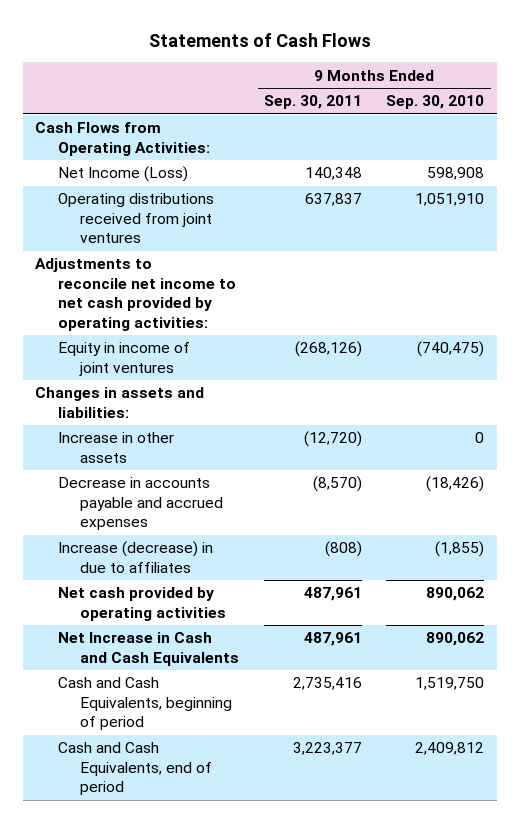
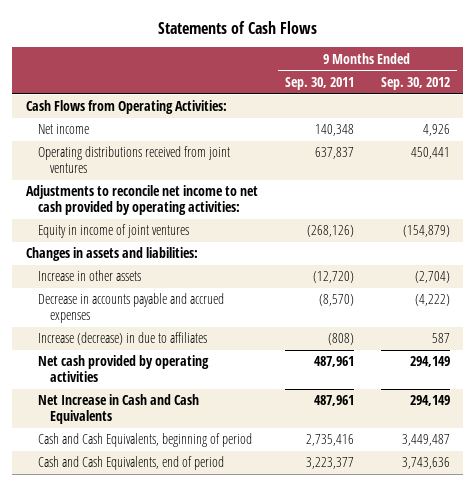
[386,95,485,110] Sep. 30, 2010 -> none
none -> [380,76,450,90] Sep. 30, 2012
[57,166,188,183] Net Income (Loss) -> [37,124,89,135] Net income

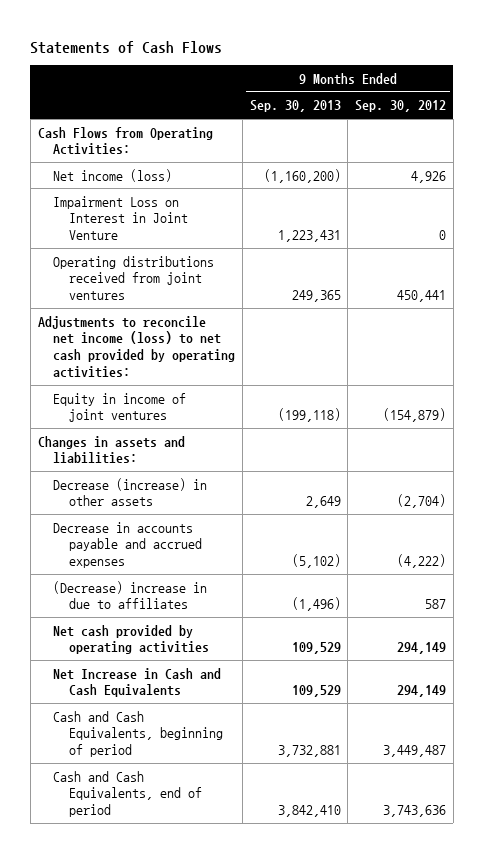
[284,76,354,90] Sep. 30, 2011 -> none
none -> [249,100,341,113] Sep. 30, 2013
[37,124,89,135] Net income -> [53,168,173,182] Net income (loss)
none -> [53,195,188,241] Impairment Loss on Interest in Joint Venture
[25,185,258,216] Adjustments to reconcile net income to net cash provided by operating activities: -> [37,315,236,379] Adjustments to reconcile net income (loss) to net cash provided by operating activities:
[37,270,141,282] Increase in other assets -> [53,477,208,507] Decrease (increase) in other assets
[37,332,207,346] Increase (decrease) in due to affiliates -> [53,580,208,610] (Decrease) increase in due to affiliates

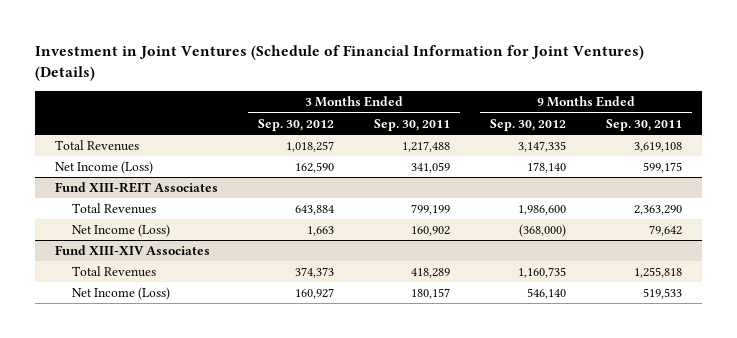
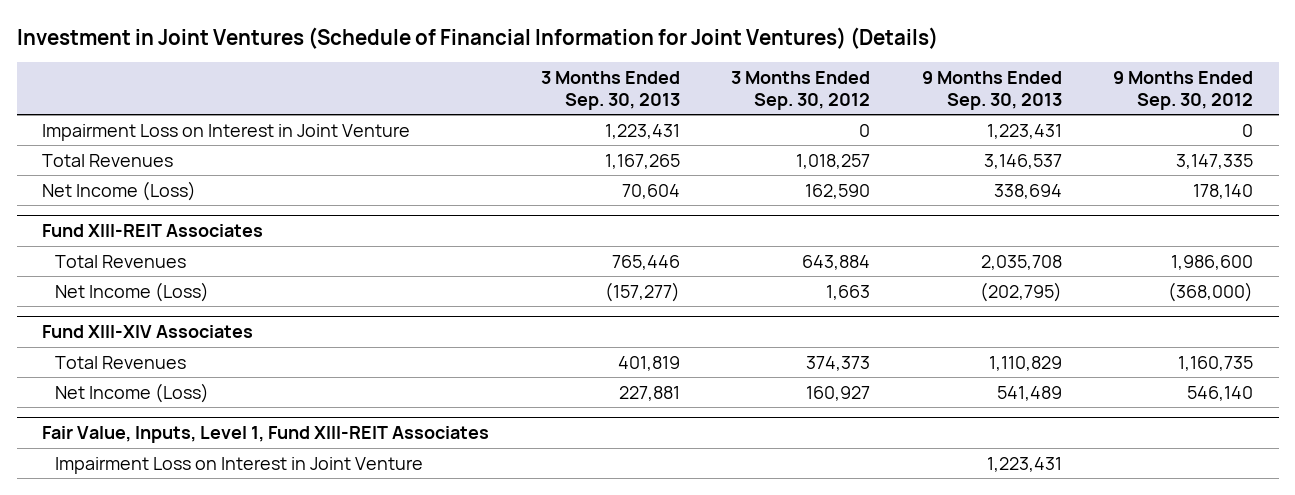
[374,118,451,131] Sep. 30, 2011 -> none
[606,118,683,131] Sep. 30, 2011 -> none
none -> [540,70,680,110] 3 Months Ended Sep. 30, 2013
none -> [921,70,1062,110] 9 Months Ended Sep. 30, 2013
none -> [42,123,411,141] Impairment Loss on Interest in Joint Venture
none -> [42,426,490,444] Fair Value, Inputs, Level 1, Fund XIII-REIT Associates
none -> [54,456,423,474] Impairment Loss on Interest in Joint Venture

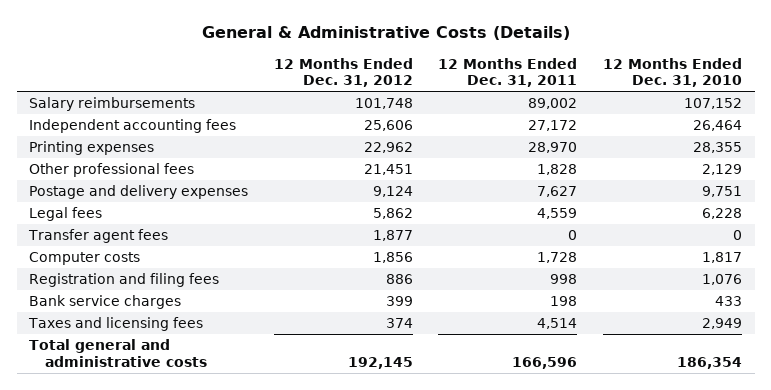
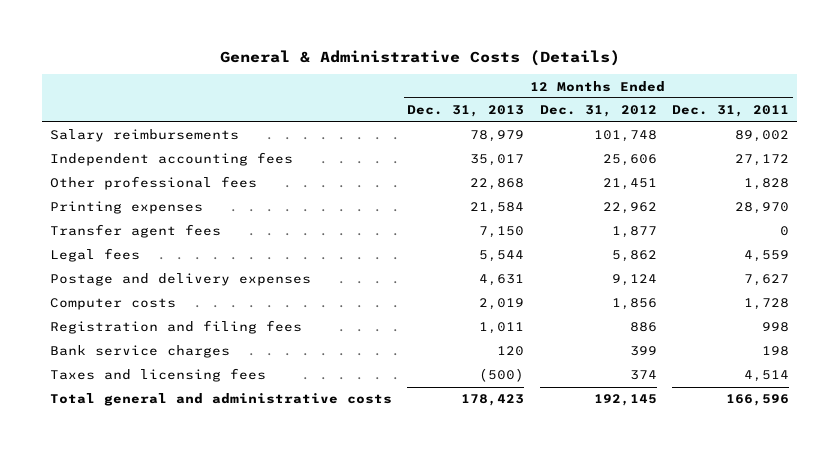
[602,57,742,88] 12 Months Ended Dec. 31, 2010 -> none
none -> [407,105,525,118] Dec. 31, 2013
[29,141,155,156] Printing expenses -> [50,201,204,215] Printing expenses
[29,207,103,222] Legal fees -> [50,248,141,263] Legal fees
[29,185,249,200] Postage and delivery expenses -> [50,273,312,287] Postage and delivery expenses

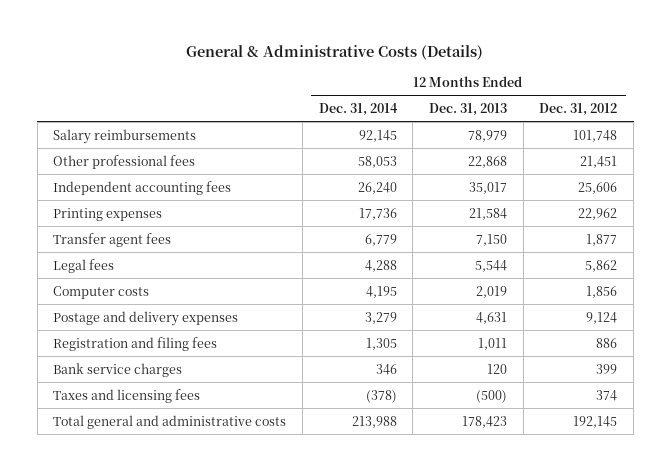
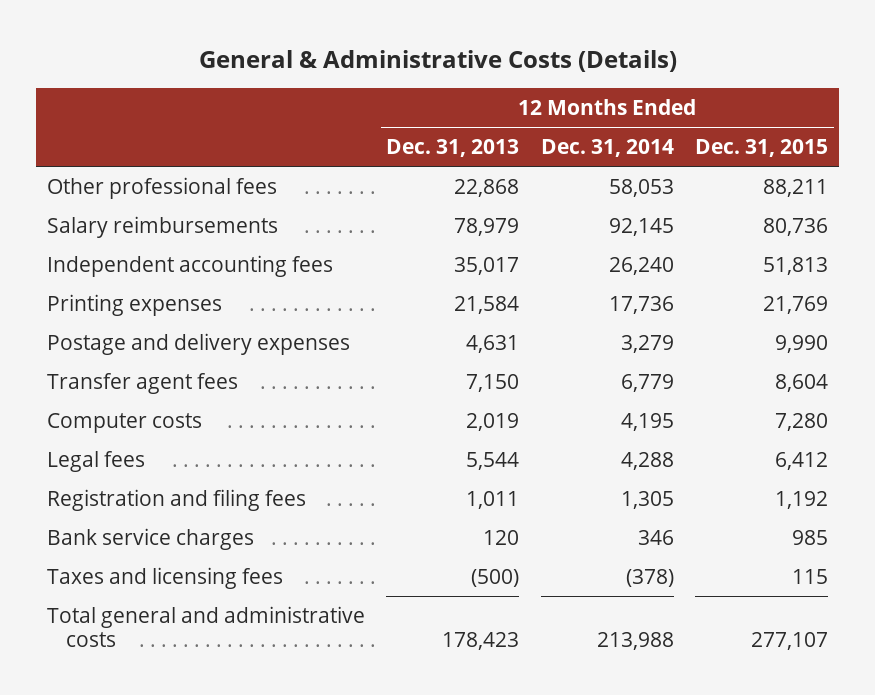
[539,102,618,116] Dec. 31, 2012 -> none
none -> [695,138,829,157] Dec. 31, 2015
[53,128,197,144] Salary reimbursements -> [47,215,279,238] Salary reimbursements
[53,310,239,326] Postage and delivery expenses -> [47,332,351,355] Postage and delivery expenses
[53,258,115,273] Legal fees -> [47,450,146,472] Legal fees

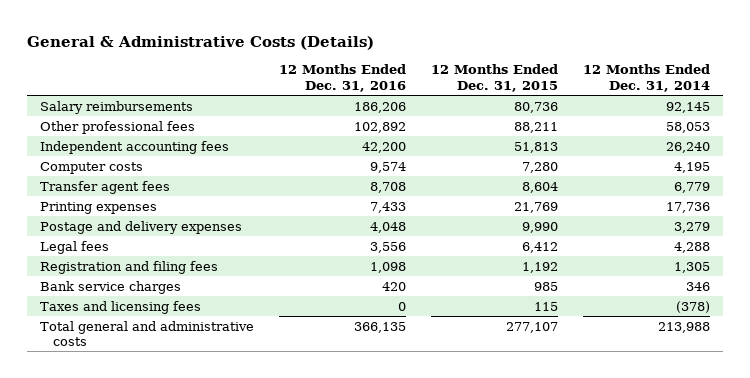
[386,138,520,157] Dec. 31, 2013 -> none
none -> [278,64,406,92] 12 Months Ended Dec. 31, 2016
[47,176,278,199] Other professional fees -> [39,120,195,134] Other professional fees
[47,412,203,433] Computer costs -> [39,161,143,174] Computer costs
[47,372,239,394] Transfer agent fees -> [39,180,170,194] Transfer agent fees

